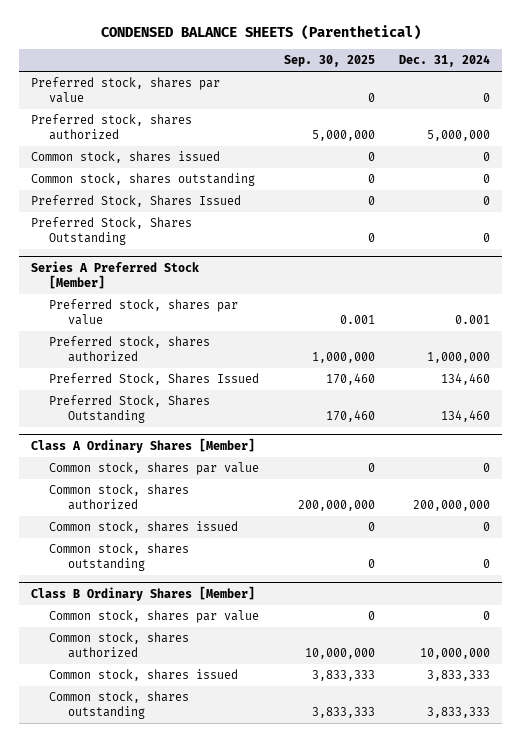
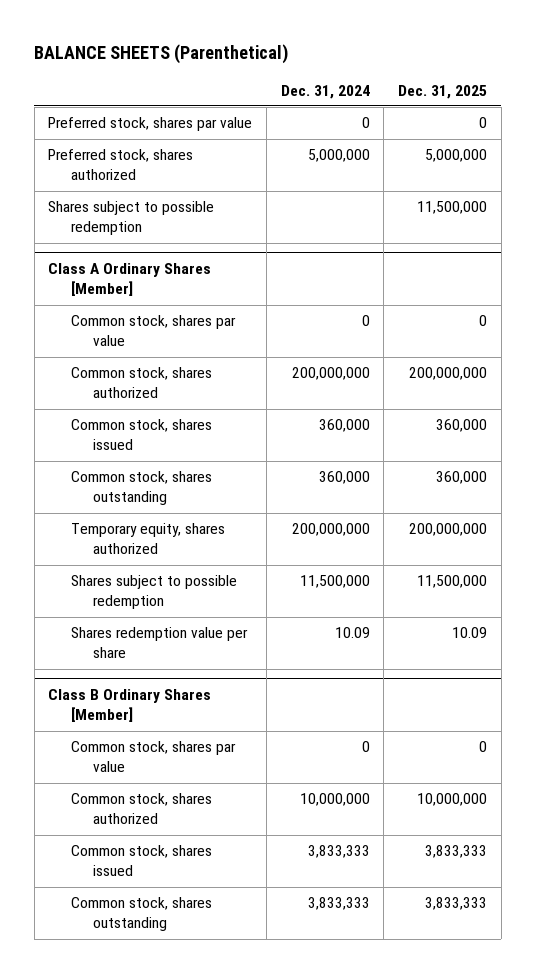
[100,25,421,41] CONDENSED BALANCE SHEETS (Parenthetical) -> [34,43,289,64] BALANCE SHEETS (Parenthetical)
[283,55,375,68] Sep. 30, 2025 -> none
none -> [398,84,488,99] Dec. 31, 2025
[31,151,221,164] Common stock, shares issued -> none
[31,173,256,187] Common stock, shares outstanding -> none
[31,195,242,208] Preferred Stock, Shares Issued -> none
[31,217,193,246] Preferred Stock, Shares Outstanding -> none
[31,260,200,289] Series A Preferred Stock [Member] -> none
[49,299,239,326] Preferred stock, shares par value -> none
[49,336,211,363] Preferred stock, shares authorized -> none
[49,373,260,386] Preferred Stock, Shares Issued -> none
[49,395,211,424] Preferred Stock, Shares Outstanding -> none
none -> [48,201,215,236] Shares subject to possible redemption
[483,522,491,532] 0 -> [318,419,370,433] 360,000
[483,559,491,569] 0 -> [318,471,370,485] 360,000
none -> [70,523,225,555] Temporary equity, shares authorized
none -> [70,575,237,610] Shares subject to possible redemption
none -> [70,627,248,659] Shares redemption value per share

